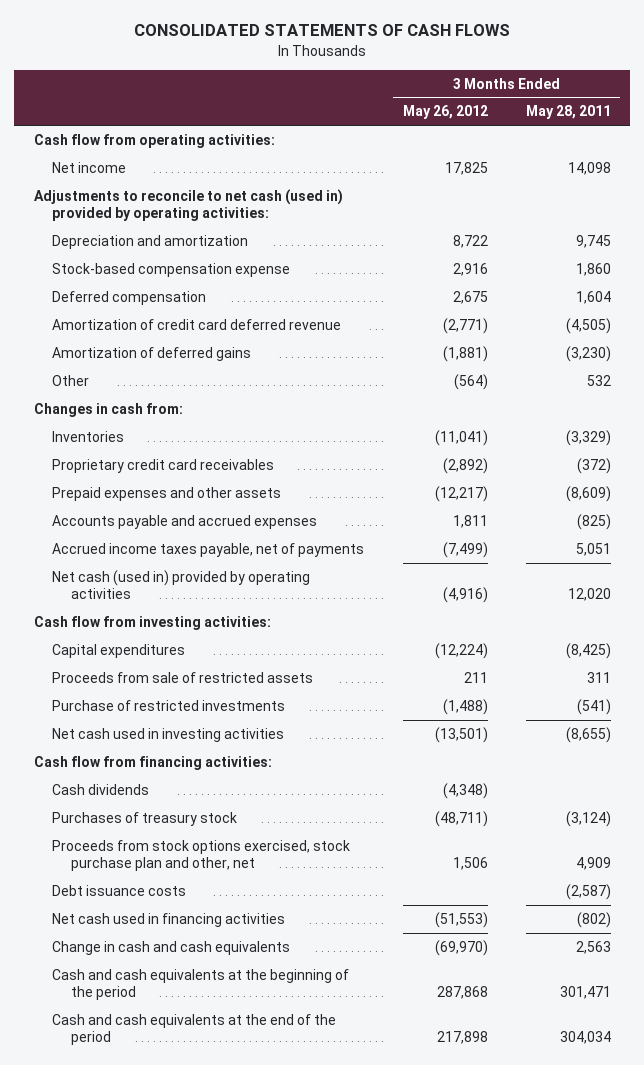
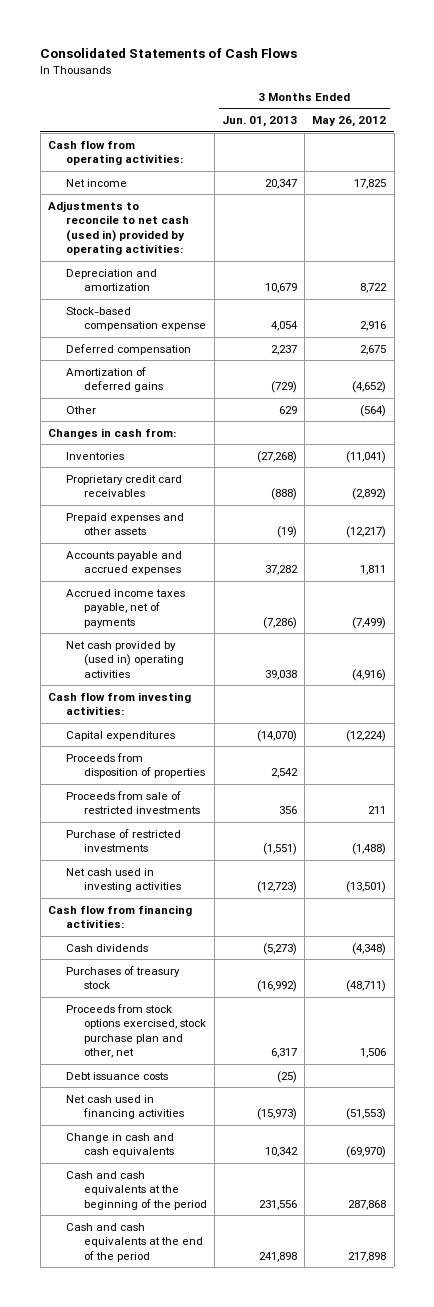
[134,24,511,37] CONSOLIDATED STATEMENTS OF CASH FLOWS -> [40,48,298,59] Consolidated Statements of Cash Flows
[525,105,611,120] May 28, 2011 -> none
none -> [222,116,298,128] Jun. 01, 2013
[52,318,342,330] Amortization of credit card deferred revenue -> none
[442,345,488,362] (1,881) -> [352,381,387,394] (4,652)
[52,569,311,600] Net cash (used in) provided by operating activities -> [65,640,185,678] Net cash provided by (used in) operating activities
none -> [65,752,206,779] Proceeds from disposition of properties
[52,671,314,683] Proceeds from sale of restricted assets -> [65,790,201,815] Proceeds from sale of restricted investments

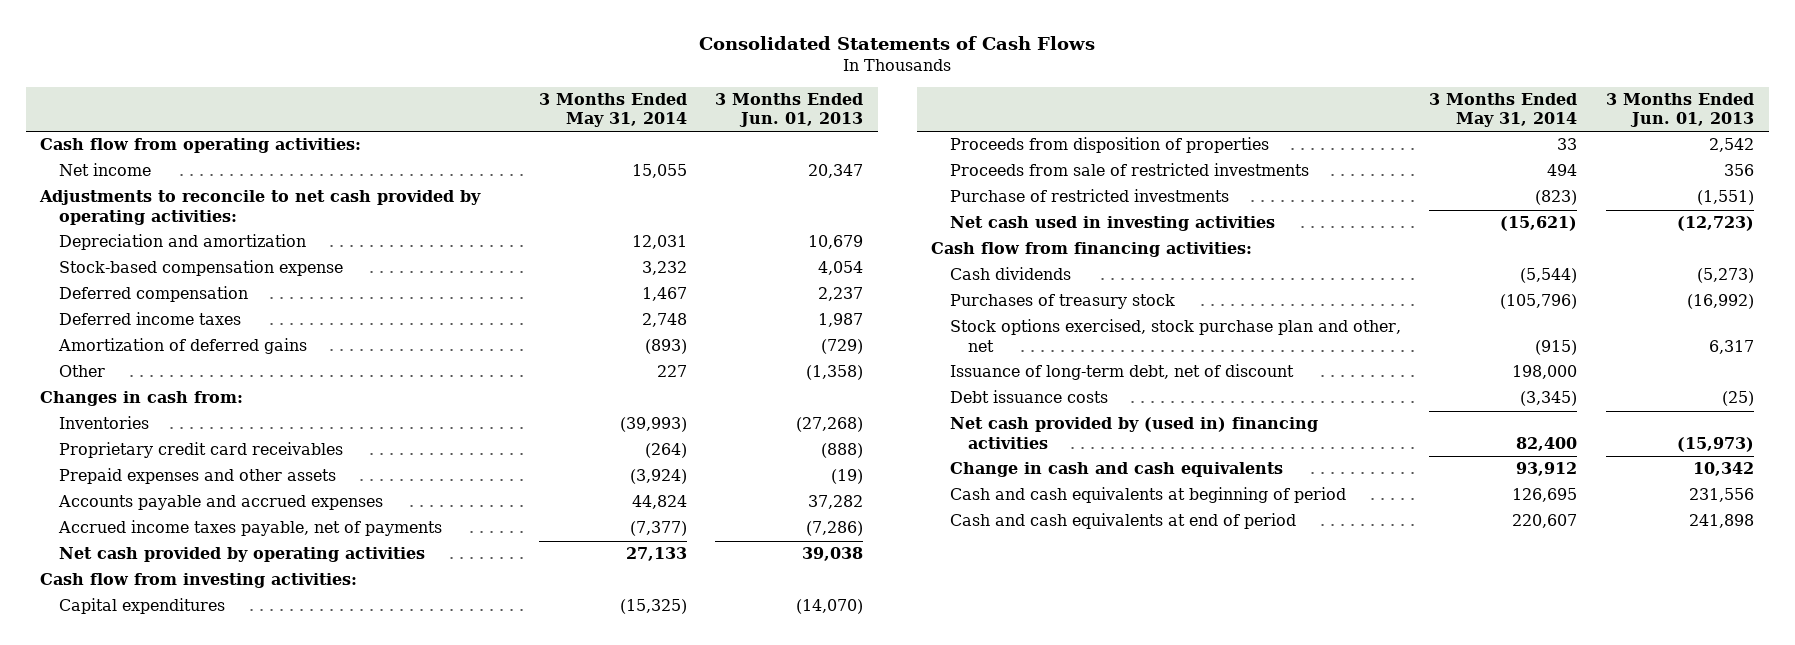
[312,116,387,128] May 26, 2012 -> none
none -> [538,93,687,128] 3 Months Ended May 31, 2014
[47,200,189,256] Adjustments to reconcile to net cash (used in) provided by operating activities: -> [39,190,482,225] Adjustments to reconcile to net cash provided by operating activities:
none -> [58,312,241,326] Deferred income taxes
[279,405,298,414] 629 -> [806,365,864,381] (1,358)
[65,640,185,678] Net cash provided by (used in) operating activities -> [58,547,425,563] Net cash provided by operating activities
[65,1003,207,1059] Proceeds from stock options exercised, stock purchase plan and other, net -> [949,319,1401,352] Stock options exercised, stock purchase plan and other, net
none -> [949,364,1294,381] Issuance of long-term debt, net of discount
[65,1094,185,1120] Net cash used in financing activities -> [949,417,1318,449] Net cash provided by (used in) financing activities
[65,1170,208,1210] Cash and cash equivalents at the beginning of the period -> [949,487,1346,504] Cash and cash equivalents at beginning of period
[65,1222,204,1262] Cash and cash equivalents at the end of the period -> [949,513,1296,530] Cash and cash equivalents at end of period

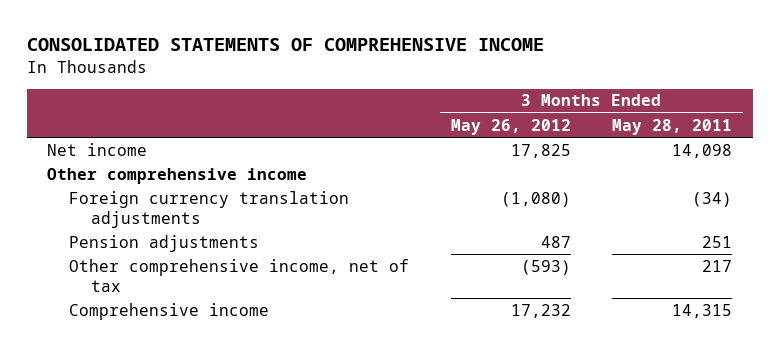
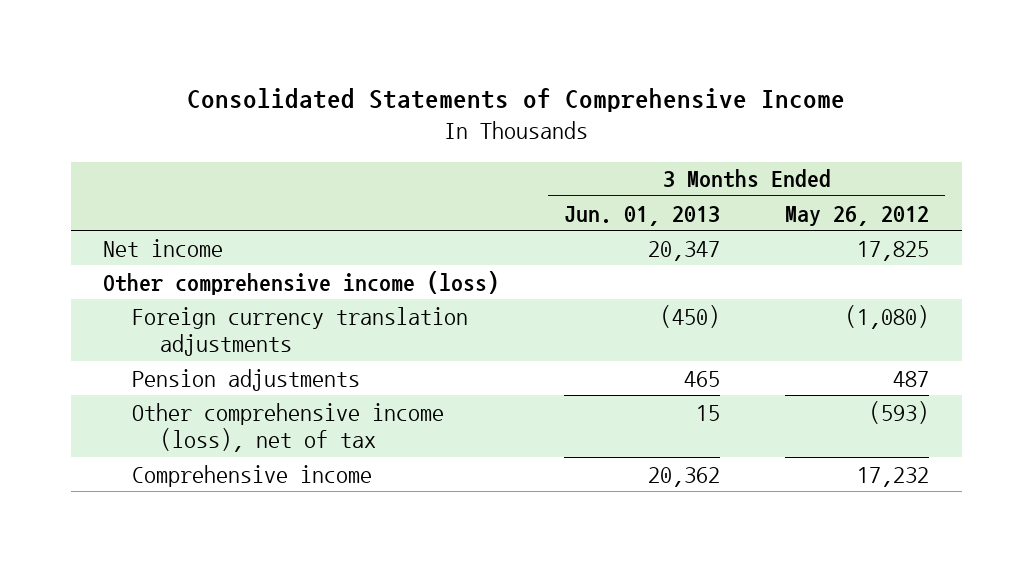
[26,38,544,52] CONSOLIDATED STATEMENTS OF COMPREHENSIVE INCOME -> [187,87,846,112] Consolidated Statements of Comprehensive Income
[612,118,733,135] May 28, 2011 -> none
none -> [564,205,721,226] Jun. 01, 2013
[47,167,308,184] Other comprehensive income -> [103,270,500,295] Other comprehensive income (loss)
[69,258,410,292] Other comprehensive income, net of tax -> [131,402,444,453] Other comprehensive income (loss), net of tax

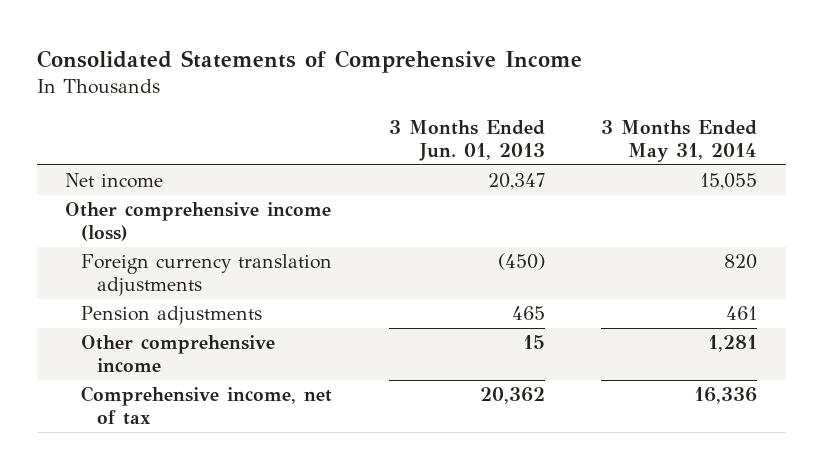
[785,205,930,226] May 26, 2012 -> none
none -> [601,119,758,162] 3 Months Ended May 31, 2014
[131,402,444,453] Other comprehensive income (loss), net of tax -> [80,335,275,373] Other comprehensive income
[131,464,372,487] Comprehensive income -> [80,386,332,426] Comprehensive income, net of tax

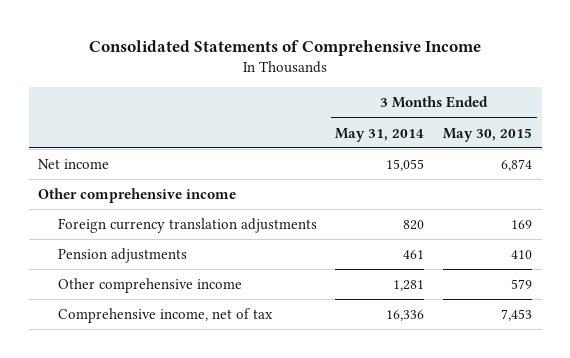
[388,119,545,161] 3 Months Ended Jun. 01, 2013 -> none
none -> [443,127,533,142] May 30, 2015
[64,202,331,242] Other comprehensive income (loss) -> [38,188,237,204] Other comprehensive income

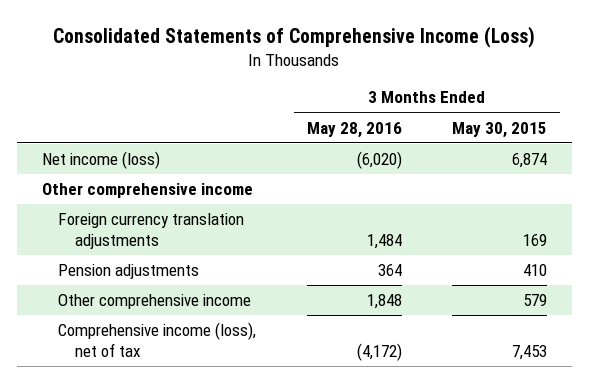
[89,39,482,56] Consolidated Statements of Comprehensive Income -> [53,25,536,48] Consolidated Statements of Comprehensive Income (Loss)
[335,127,425,142] May 31, 2014 -> none
none -> [306,121,402,138] May 28, 2016
[38,159,110,170] Net income -> [41,151,160,170] Net income (loss)
[57,308,273,324] Comprehensive income, net of tax -> [58,322,257,358] Comprehensive income (loss), net of tax

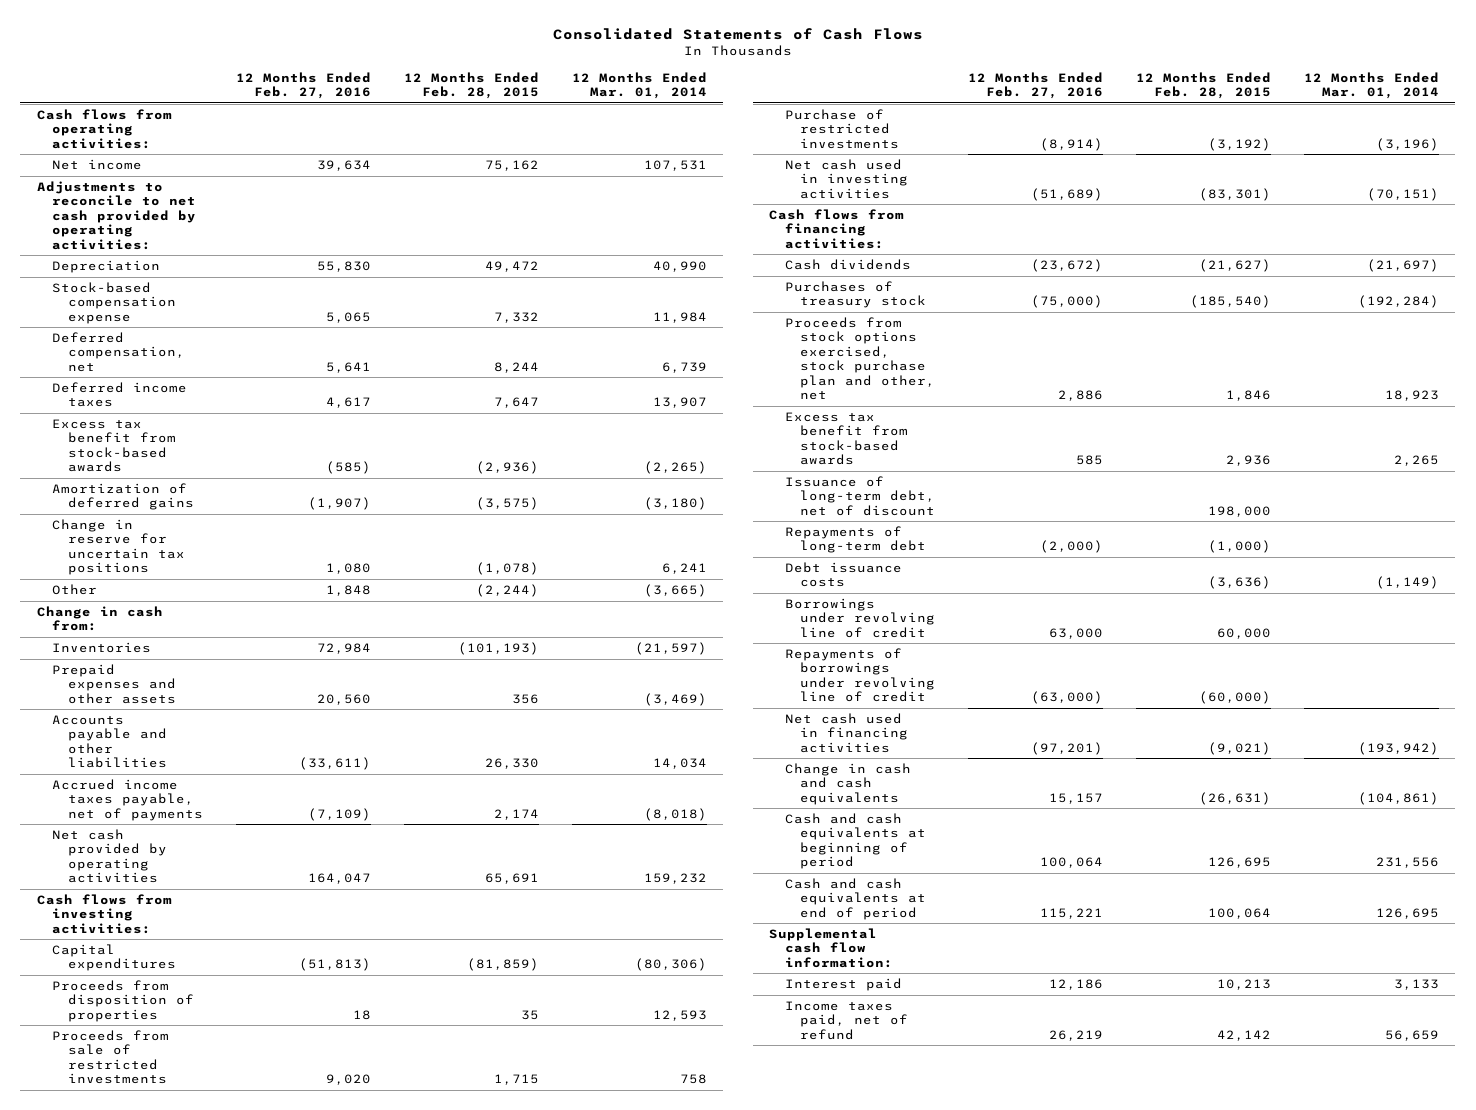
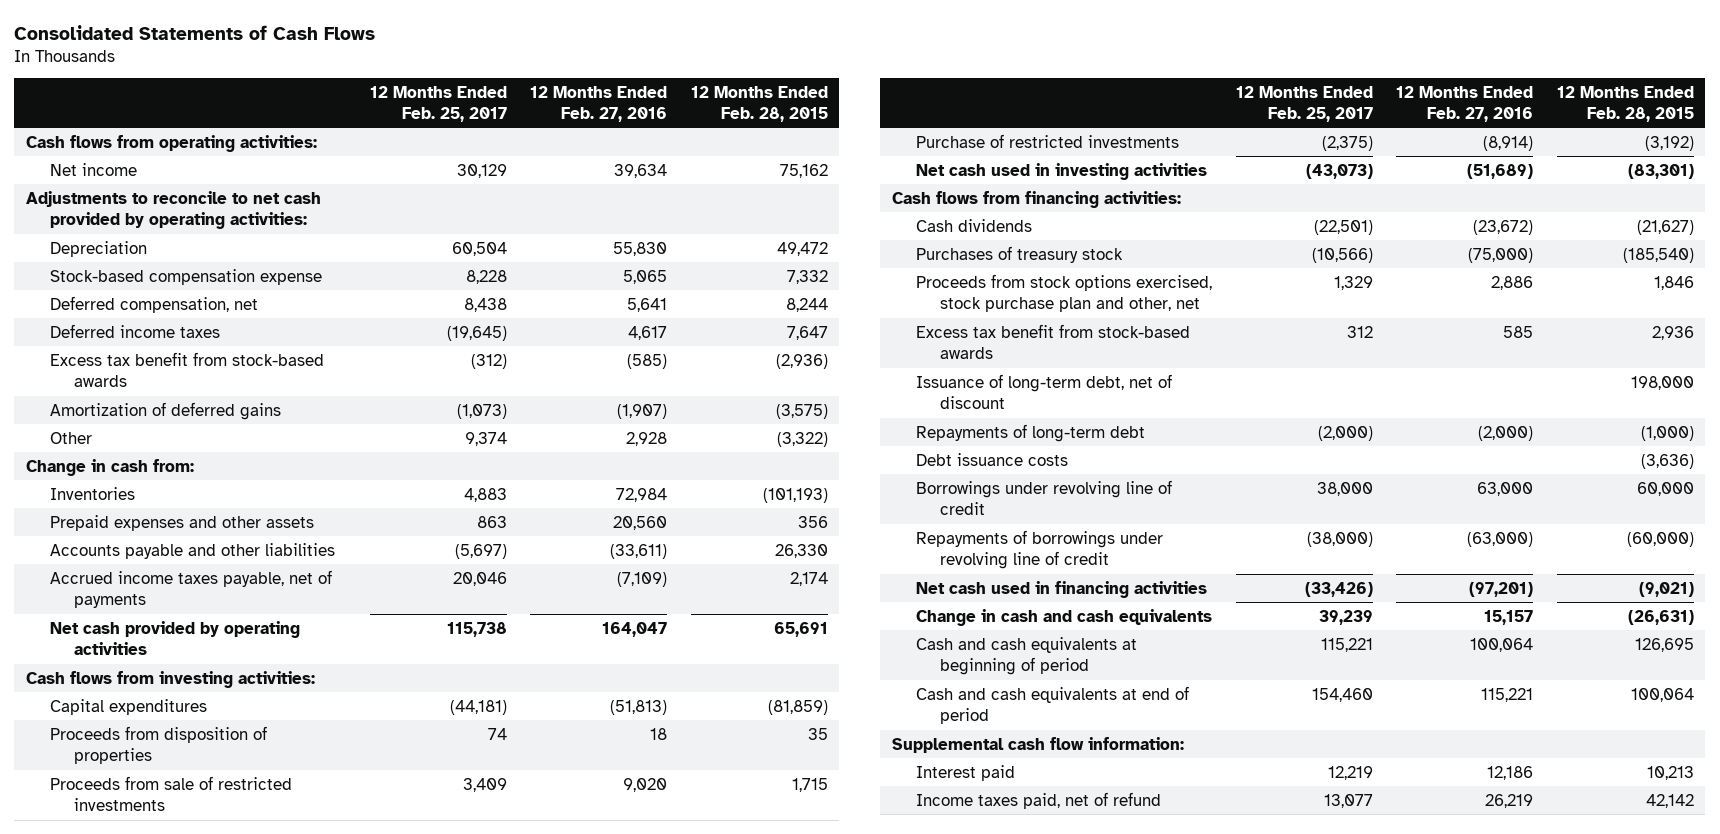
[571,71,707,100] 12 Months Ended Mar. 01, 2014 -> none
none -> [369,85,507,122] 12 Months Ended Feb. 25, 2017
[52,518,185,576] Change in reserve for uncertain tax positions -> none
[325,584,371,596] 1,848 -> [626,431,668,446] 2,928
[475,583,539,597] (2,244) -> [776,431,828,447] (3,322)

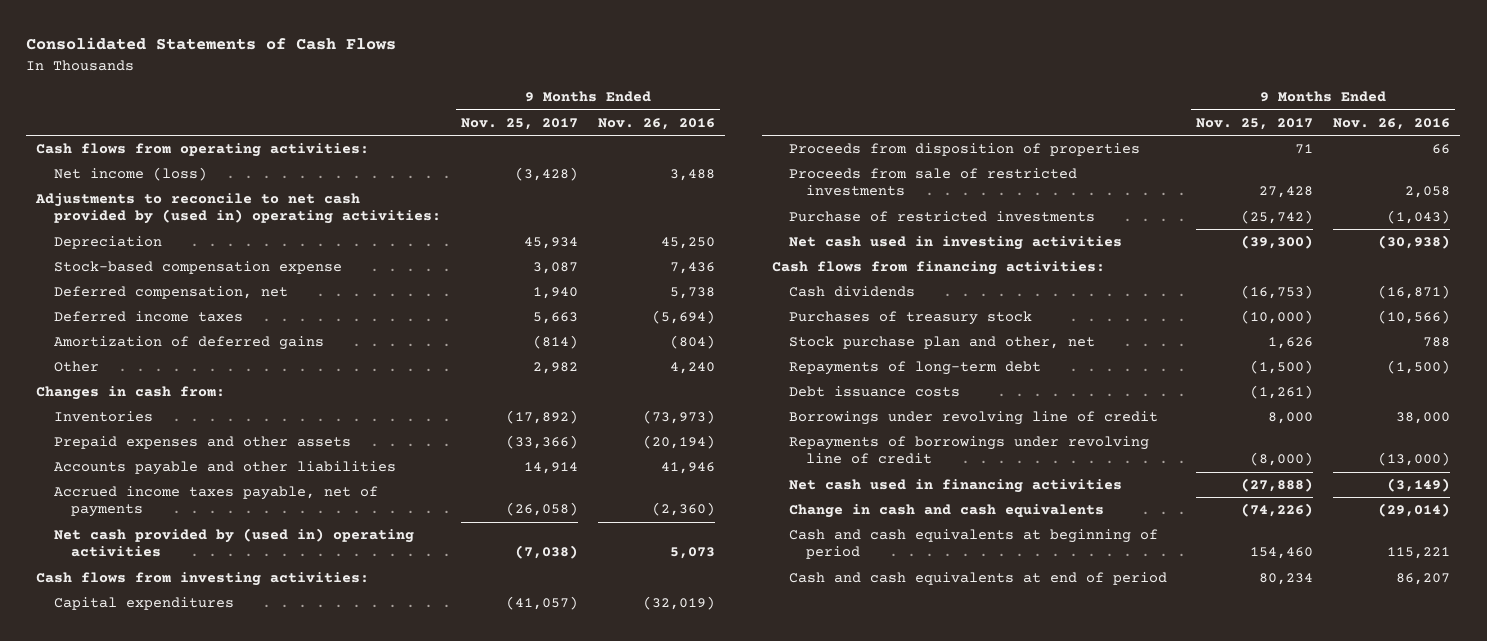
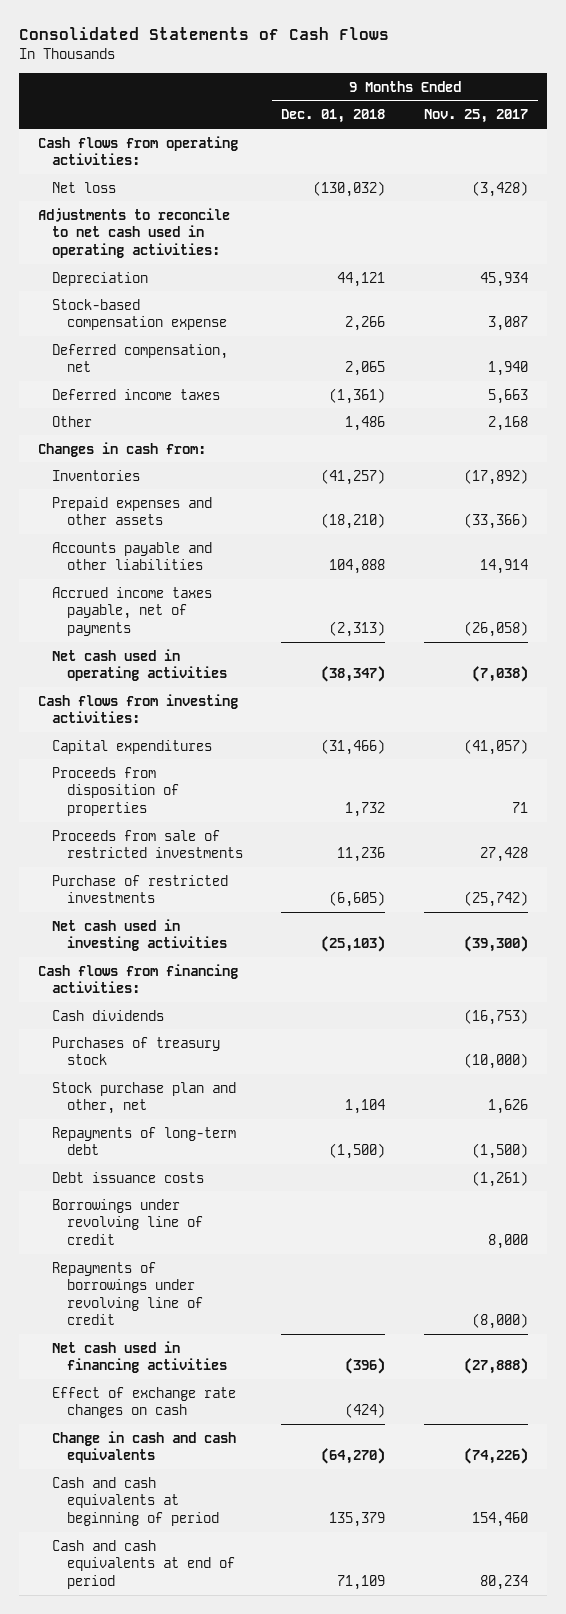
[597,117,715,130] Nov. 26, 2016 -> none
none -> [281,109,386,124] Dec. 01, 2018
[53,166,207,181] Net income (loss) -> [52,181,117,193] Net loss
[35,192,441,225] Adjustments to reconcile to net cash provided by (used in) operating activities: -> [37,207,230,258] Adjustments to reconcile to net cash used in operating activities:
[53,335,324,350] Amortization of deferred gains -> none
[532,361,578,374] 2,982 -> [487,415,528,431] 2,168
[53,527,414,558] Net cash provided by (used in) operating activities -> [52,648,227,682] Net cash used in operating activities
none -> [52,1386,237,1419] Effect of exchange rate changes on cash

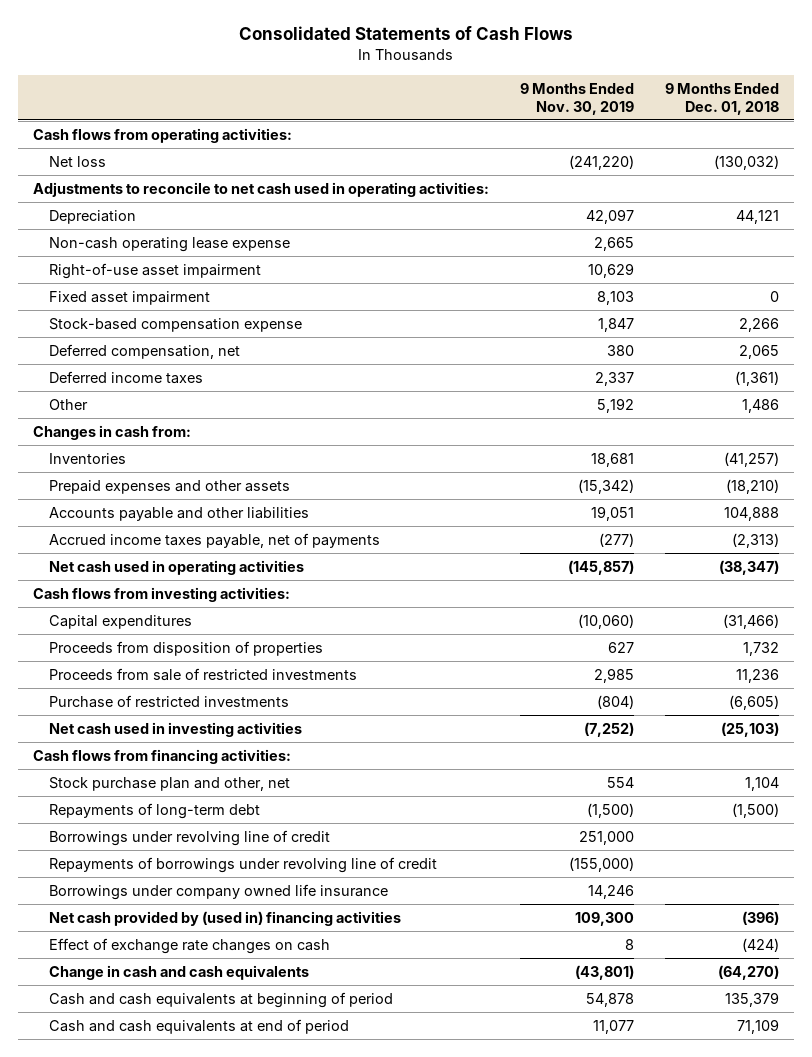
[423,109,528,124] Nov. 25, 2017 -> none
none -> [519,83,634,115] 9 Months Ended Nov. 30, 2019
none -> [49,237,291,253] Non-cash operating lease expense
none -> [49,263,262,280] Right-of-use asset impairment
none -> [49,291,211,306] Fixed asset impairment
[52,1009,165,1021] Cash dividends -> none
[52,1036,221,1066] Purchases of treasury stock -> none
[52,1171,205,1183] Debt issuance costs -> none
none -> [49,884,389,901] Borrowings under company owned life insurance
[52,1340,227,1374] Net cash used in financing activities -> [49,911,402,927] Net cash provided by (used in) financing activities

